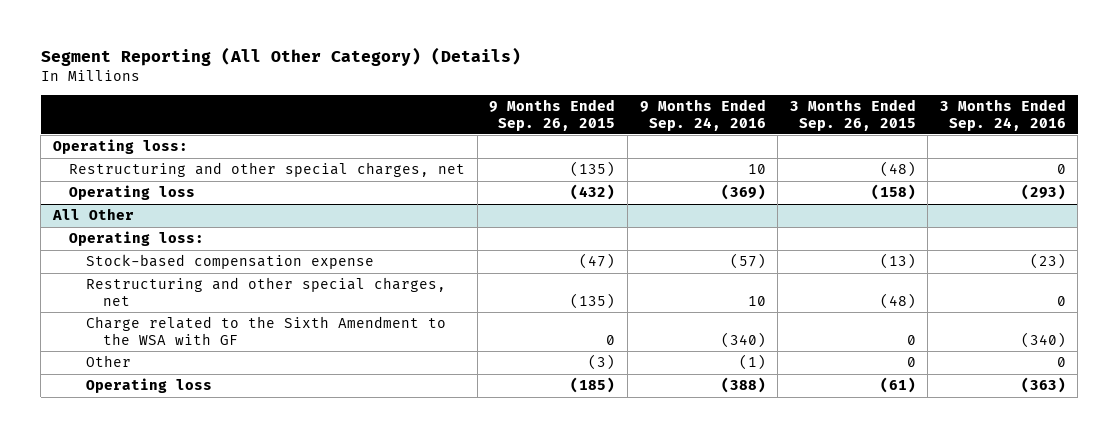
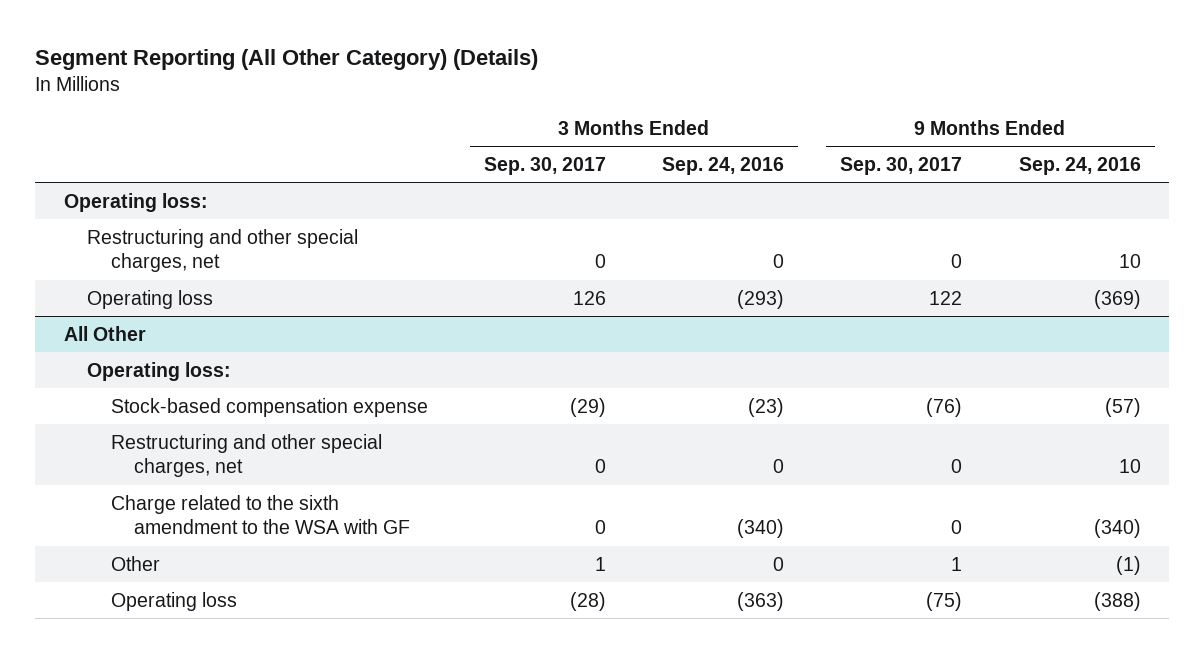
[489,98,616,131] 9 Months Ended Sep. 26, 2015 -> none
[789,98,916,131] 3 Months Ended Sep. 26, 2015 -> none
none -> [483,157,606,176] Sep. 30, 2017
none -> [840,157,963,176] Sep. 30, 2017
[86,316,447,345] Charge related to the Sixth Amendment to the WSA with GF -> [110,494,410,535] Charge related to the sixth amendment to the WSA with GF

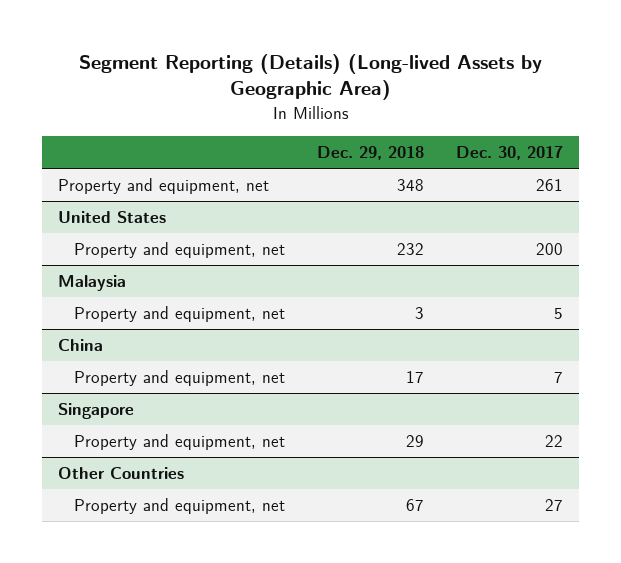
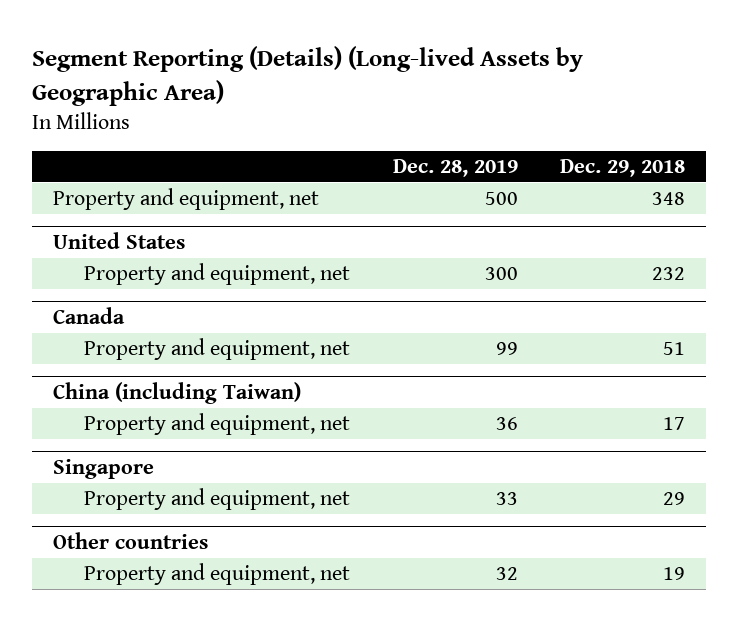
[456,145,564,160] Dec. 30, 2017 -> none
none -> [392,158,518,177] Dec. 28, 2019
[58,275,127,292] Malaysia -> none
none -> [53,306,126,324] Canada
[415,307,425,320] 3 -> [662,342,685,356] 51
[58,339,104,352] China -> [53,381,302,404] China (including Taiwan)
[58,467,185,480] Other Countries -> [53,531,209,549] Other countries
[406,499,425,512] 67 -> [662,567,685,581] 19

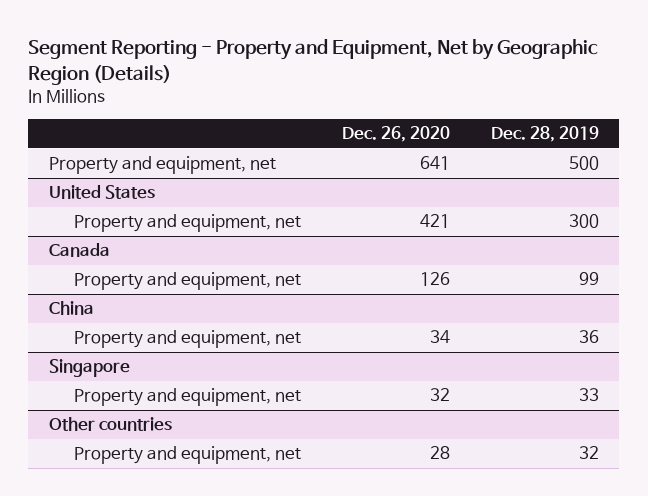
[32,45,584,106] Segment Reporting (Details) (Long-lived Assets by Geographic Area) -> [28,38,599,85] Segment Reporting - Property and Equipment, Net by Geographic Region (Details)
[559,158,685,177] Dec. 29, 2018 -> none
none -> [341,126,450,143] Dec. 26, 2020
[53,381,302,404] China (including Taiwan) -> [48,301,94,316] China

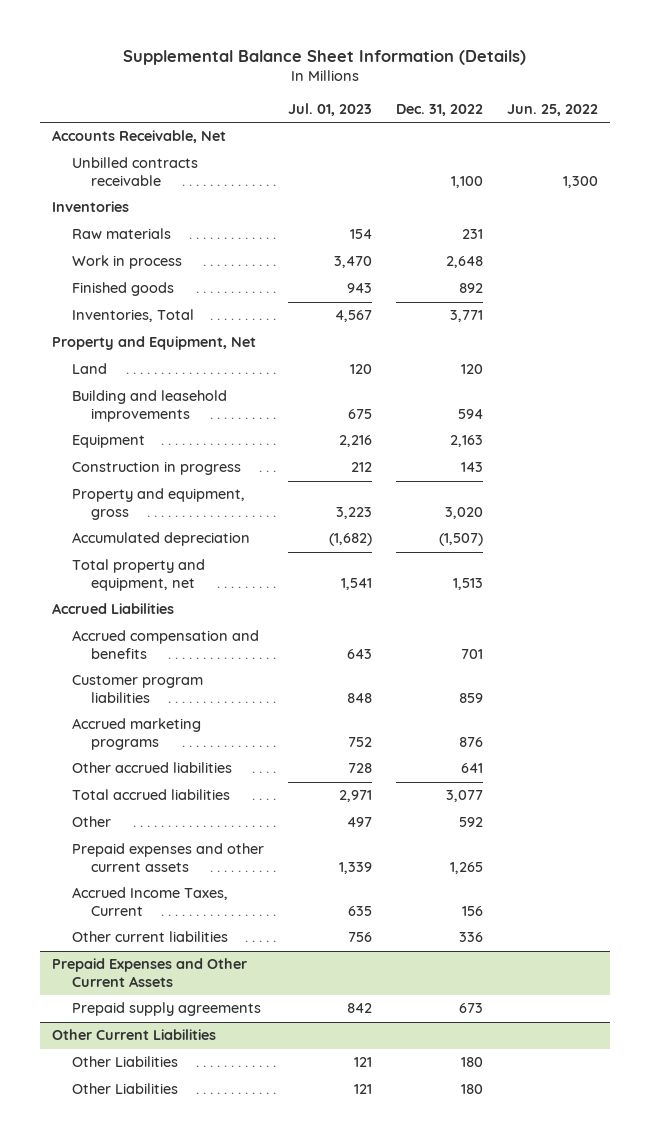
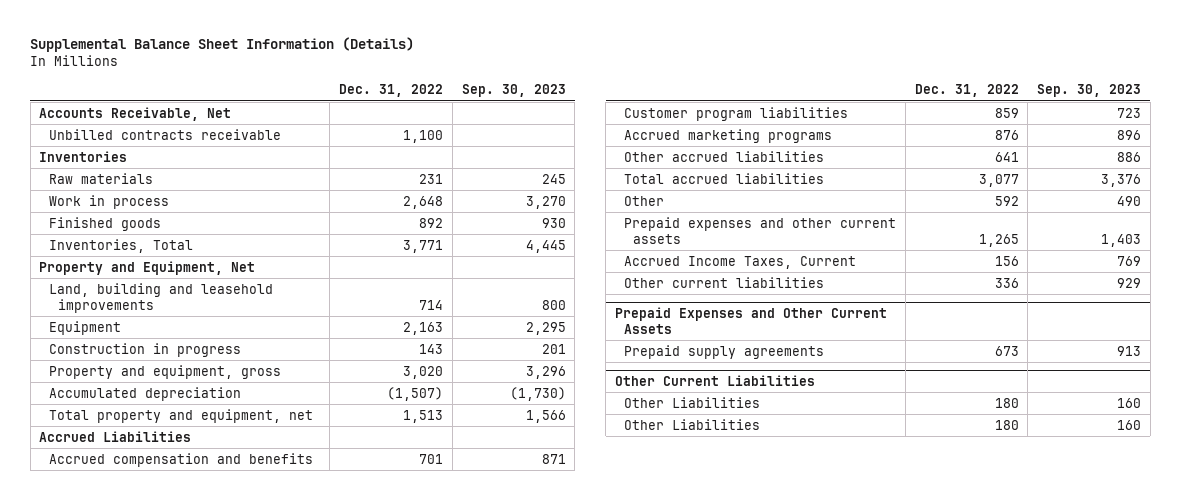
[287,102,372,116] Jul. 01, 2023 -> none
[507,103,599,116] Jun. 25, 2022 -> none
none -> [461,83,566,97] Sep. 30, 2023
[71,363,107,375] Land -> none
[71,390,227,422] Building and leasehold improvements -> [48,282,273,313] Land, building and leasehold improvements
[457,408,483,419] 594 -> [419,299,444,310] 714

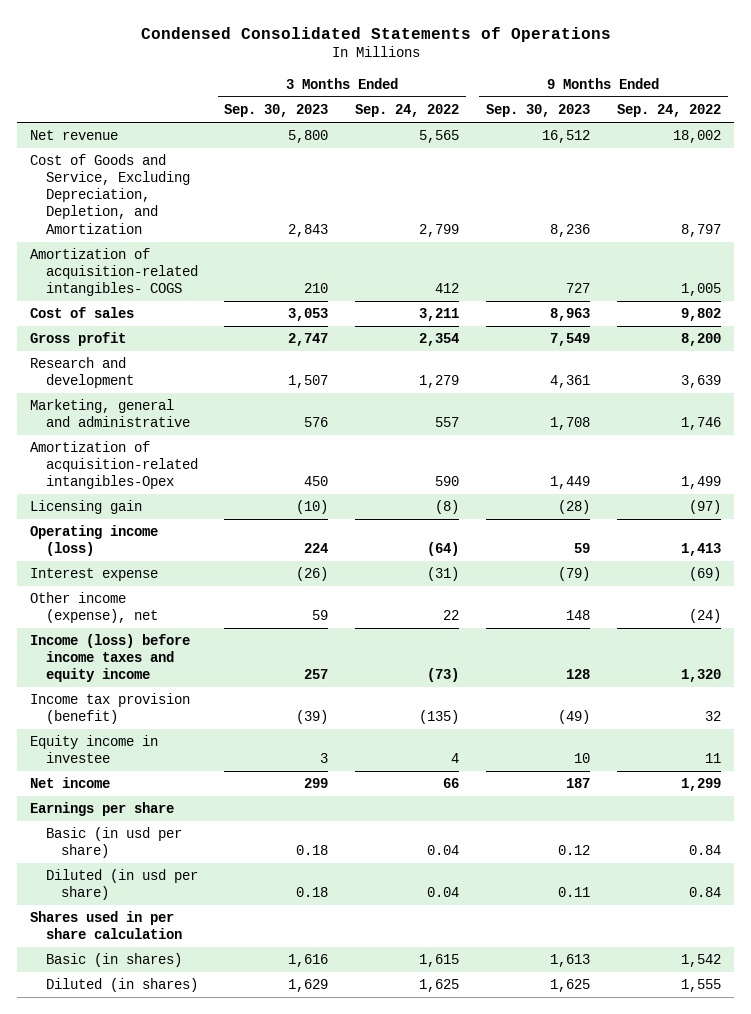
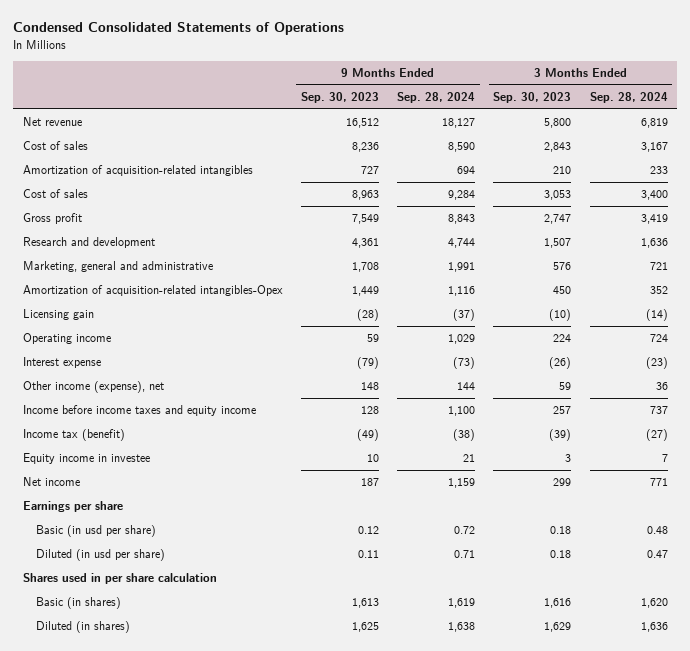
[355,104,460,118] Sep. 24, 2022 -> none
[616,104,721,118] Sep. 24, 2022 -> none
none -> [397,91,476,103] Sep. 28, 2024
none -> [589,91,668,103] Sep. 28, 2024
[30,154,190,234] Cost of Goods and Service, Excluding Depreciation, Depletion, and Amortization -> [22,141,88,151] Cost of sales
[30,248,198,297] Amortization of acquisition-related intangibles- COGS -> [22,165,253,177] Amortization of acquisition-related intangibles
[30,525,159,557] Operating income (loss) -> [22,333,111,345] Operating income
[30,634,191,683] Income (loss) before income taxes and equity income -> [22,405,256,417] Income before income taxes and equity income
[30,693,191,725] Income tax provision (benefit) -> [22,429,125,442] Income tax (benefit)

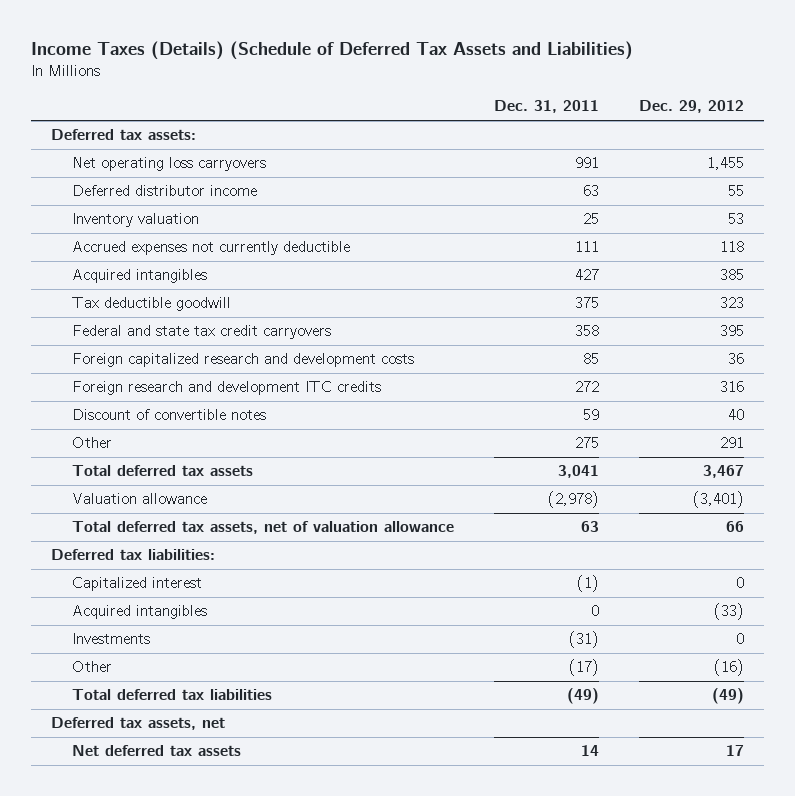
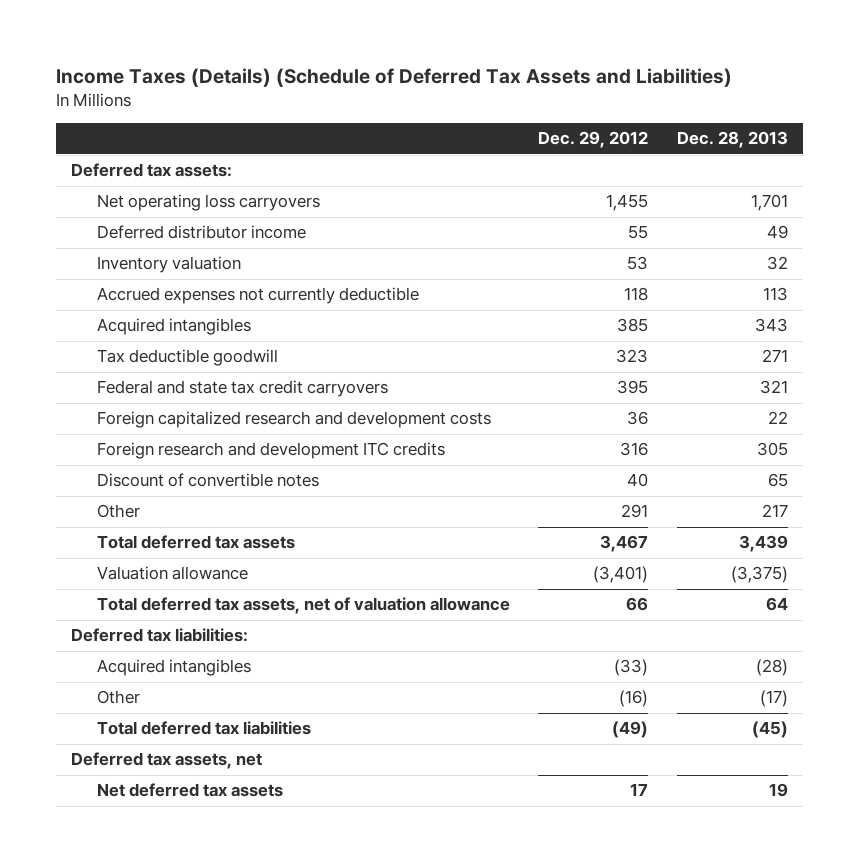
[494,100,600,114] Dec. 31, 2011 -> none
none -> [677,131,789,149] Dec. 28, 2013
[72,577,203,592] Capitalized interest -> none
[72,633,151,645] Investments -> none

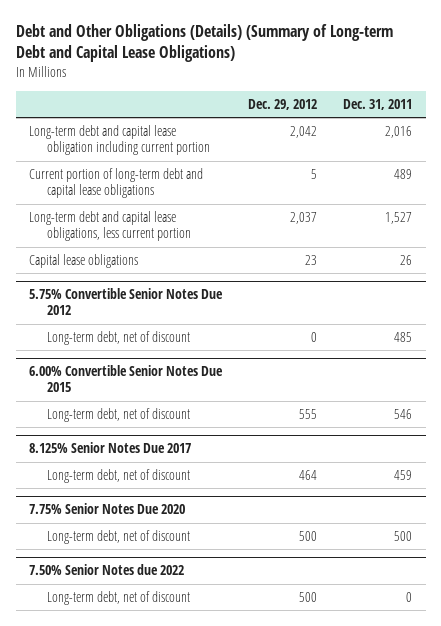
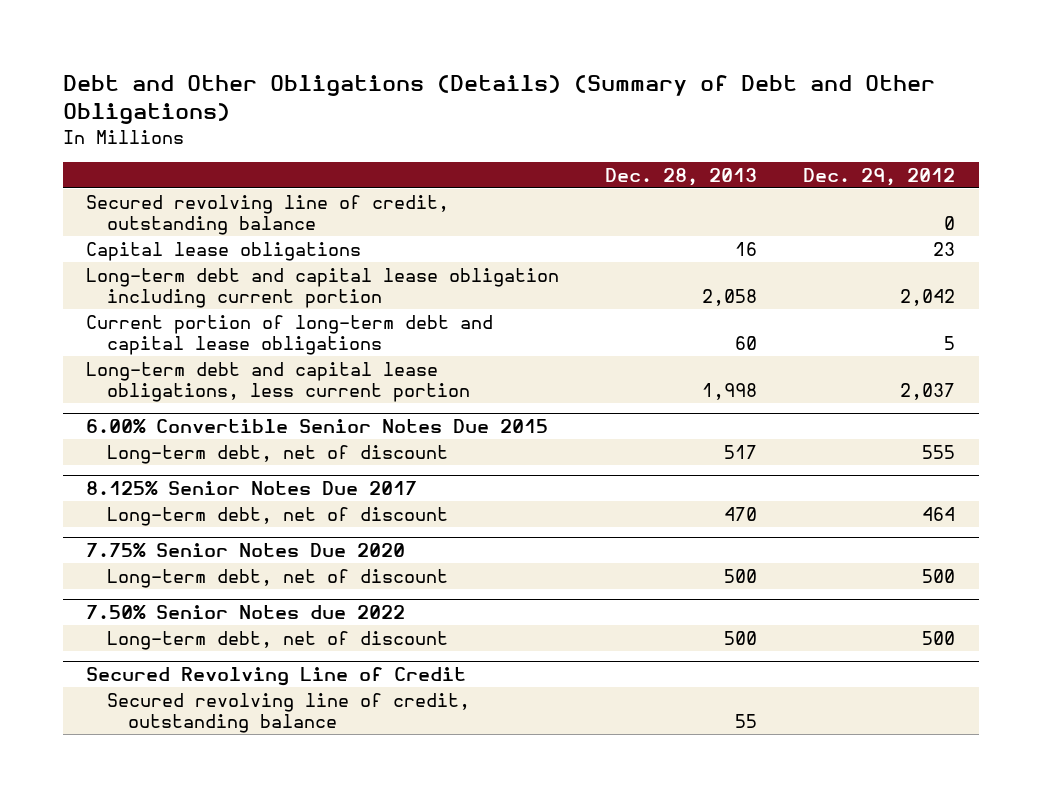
[15,23,393,63] Debt and Other Obligations (Details) (Summary of Long-term Debt and Capital Lease Obligations) -> [62,74,935,125] Debt and Other Obligations (Details) (Summary of Debt and Other Obligations)
[343,98,413,110] Dec. 31, 2011 -> none
none -> [605,167,758,186] Dec. 28, 2013
none -> [85,194,449,235] Secured revolving line of credit, outstanding balance
[28,254,138,269] Capital lease obligations -> [85,241,361,261] Capital lease obligations
[28,288,223,316] 5.75% Convertible Senior Notes Due 2012 -> none
[47,331,191,346] Long-term debt, net of discount -> none
none -> [85,667,466,687] Secured Revolving Line of Credit
none -> [106,692,470,733] Secured revolving line of credit, outstanding balance

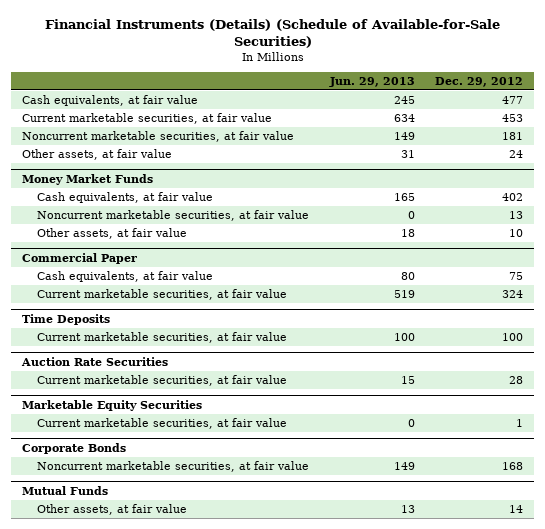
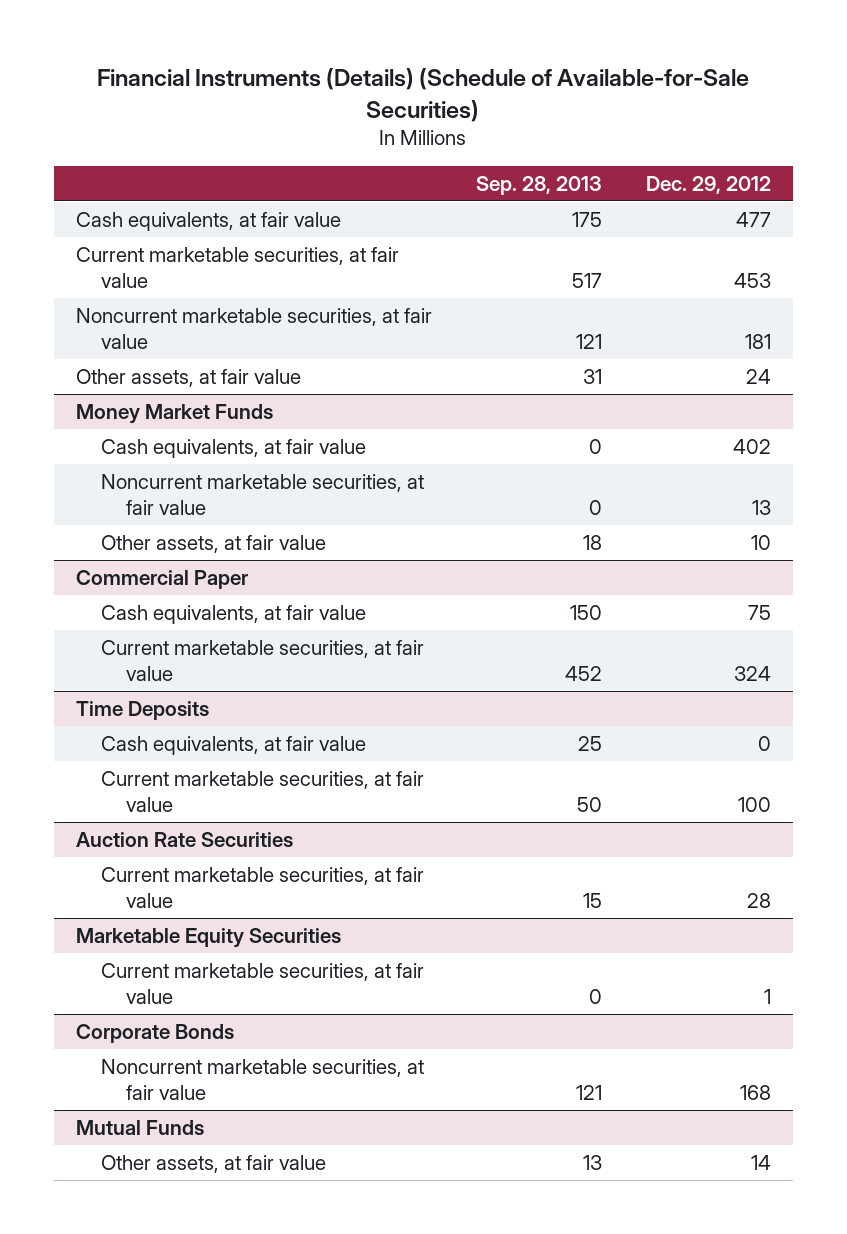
[328,76,415,87] Jun. 29, 2013 -> none
none -> [475,175,602,195] Sep. 28, 2013
none -> [101,735,367,755] Cash equivalents, at fair value

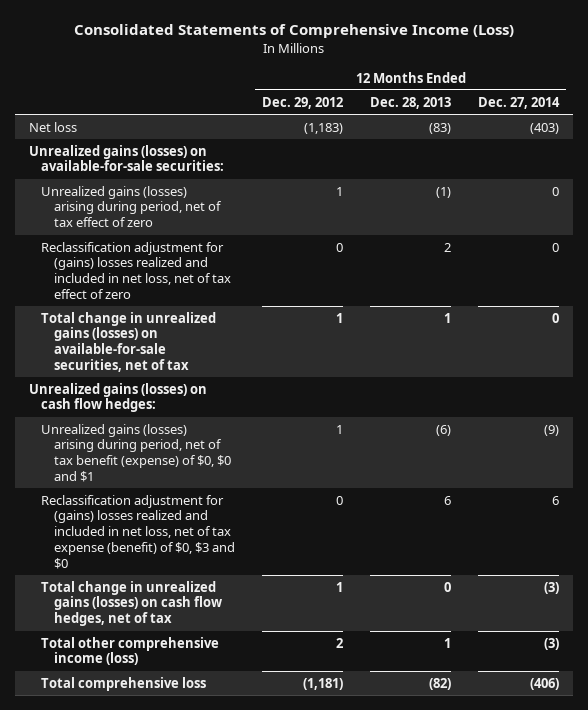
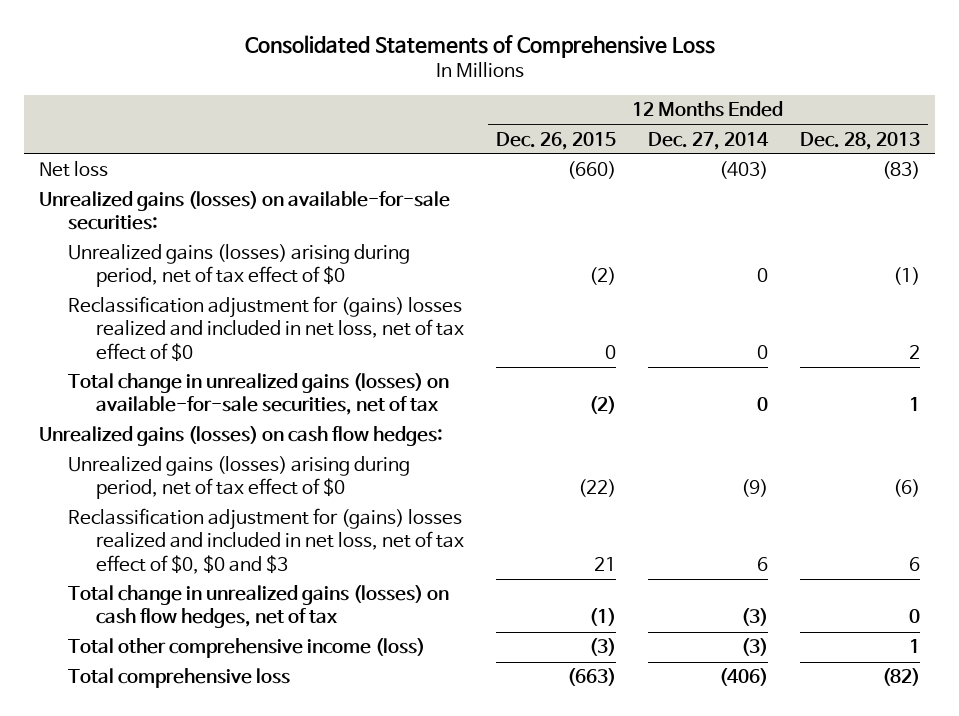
[73,24,514,39] Consolidated Statements of Comprehensive Income (Loss) -> [244,34,715,58] Consolidated Statements of Comprehensive Loss
[262,96,344,109] Dec. 29, 2012 -> none
none -> [496,131,617,150] Dec. 26, 2015
[41,185,223,228] Unrealized gains (losses) arising during period, net of tax effect of zero -> [67,244,410,288] Unrealized gains (losses) arising during period, net of tax effect of $0
[41,241,232,299] Reclassification adjustment for (gains) losses realized and included in net loss, net of tax effect of zero -> [67,296,465,362] Reclassification adjustment for (gains) losses realized and included in net loss, net of tax effect of $0
[41,423,232,482] Unrealized gains (losses) arising during period, net of tax benefit (expense) of $0, $0 and $1 -> [67,456,410,500] Unrealized gains (losses) arising during period, net of tax effect of $0
[41,494,236,569] Reclassification adjustment for (gains) losses realized and included in net loss, net of tax expense (benefit) of $0, $3 and $0 -> [67,508,465,574] Reclassification adjustment for (gains) losses realized and included in net loss, net of tax effect of $0, $0 and $3

